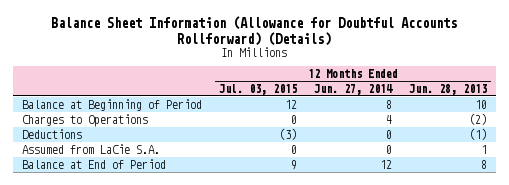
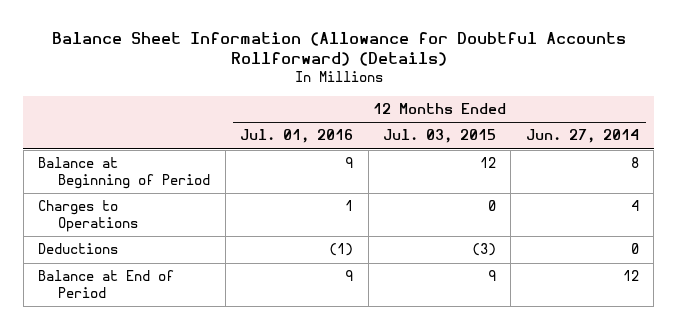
[409,83,488,95] Jun. 28, 2013 -> none
none -> [240,129,354,144] Jul. 01, 2016
[21,143,160,154] Assumed from LaCie S.A. -> none

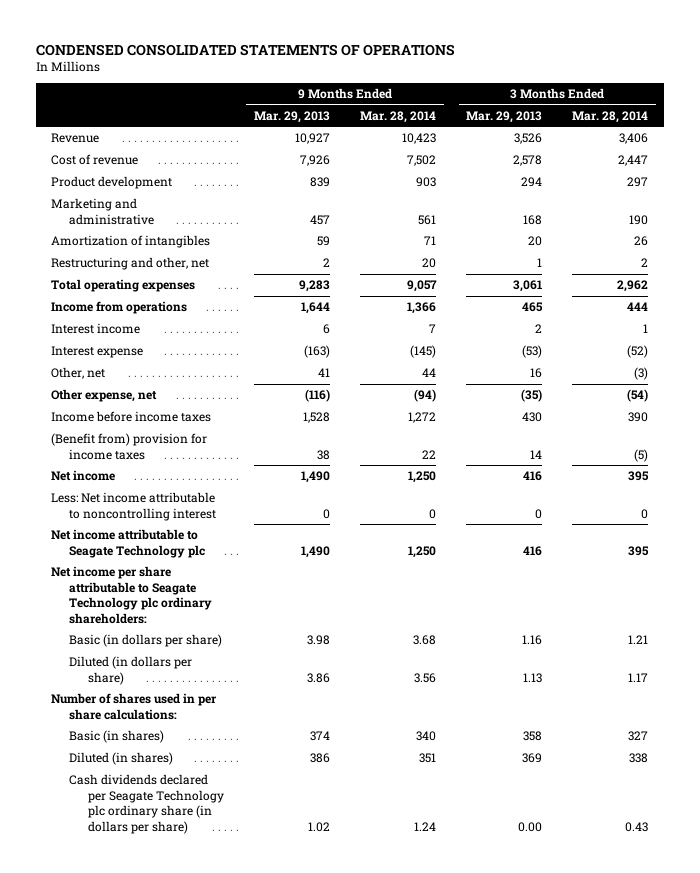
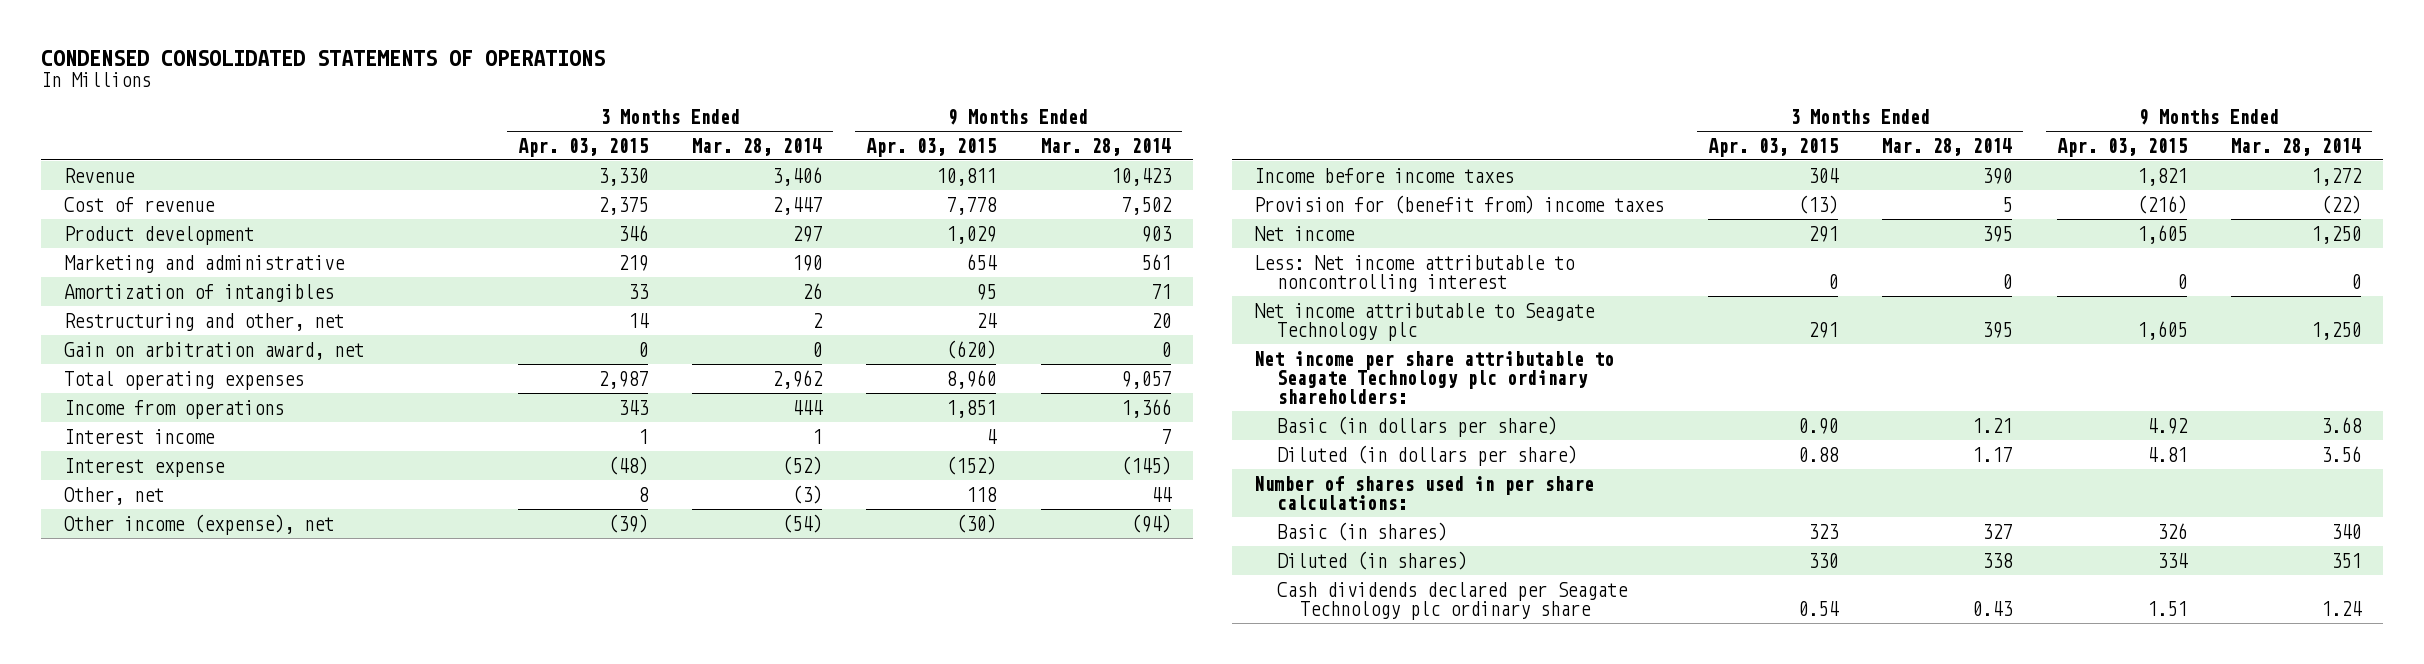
[253,110,330,123] Mar. 29, 2013 -> none
[466,110,543,123] Mar. 29, 2013 -> none
none -> [517,137,648,157] Apr. 03, 2015
none -> [866,137,997,157] Apr. 03, 2015
none -> [63,341,364,360] Gain on arbitration award, net
[51,389,158,403] Other expense, net -> [63,513,334,535] Other income (expense), net
[51,433,208,460] (Benefit from) provision for income taxes -> [1253,194,1664,214] Provision for (benefit from) income taxes
[422,449,437,459] 22 -> [2320,194,2361,214] (22)
[634,448,649,462] (5) -> [2002,196,2013,212] 5
[69,774,224,834] Cash dividends declared per Seagate Technology plc ordinary share (in dollars per share) -> [1277,581,1629,620] Cash dividends declared per Seagate Technology plc ordinary share

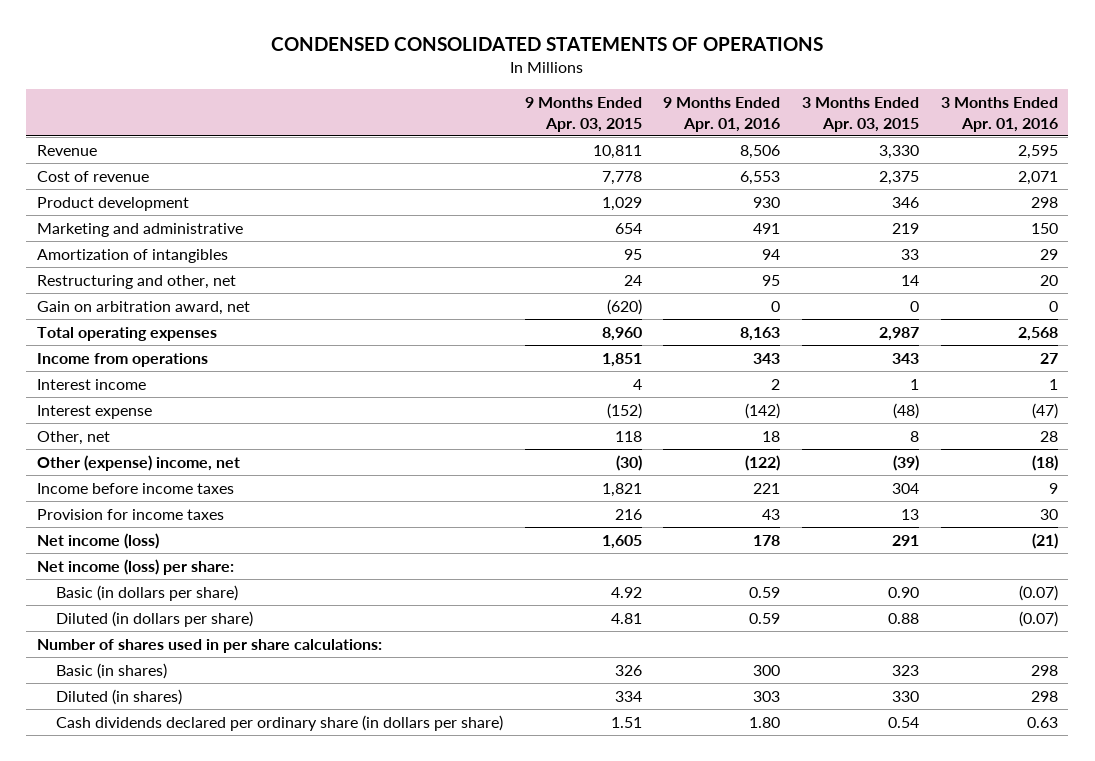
[692,137,823,156] Mar. 28, 2014 -> none
[1040,137,1171,156] Mar. 28, 2014 -> none
none -> [663,97,781,132] 9 Months Ended Apr. 01, 2016
none -> [940,97,1058,132] 3 Months Ended Apr. 01, 2016
[63,513,334,535] Other income (expense), net -> [37,454,241,471] Other (expense) income, net
[1253,225,1355,241] Net income -> none
[1253,254,1575,292] Less: Net income attributable to noncontrolling interest -> none
[1253,194,1664,214] Provision for (benefit from) income taxes -> [37,508,225,520] Provision for income taxes
[1798,194,1839,214] (13) -> [900,508,919,520] 13
[2136,194,2187,214] (216) -> [614,508,642,520] 216
[1253,302,1595,341] Net income attributable to Seagate Technology plc -> [37,532,160,549] Net income (loss)
[1253,350,1614,404] Net income per share attributable to Seagate Technology plc ordinary shareholders: -> [37,558,235,575] Net income (loss) per share:
[1277,581,1629,620] Cash dividends declared per Seagate Technology plc ordinary share -> [55,714,503,731] Cash dividends declared per ordinary share (in dollars per share)

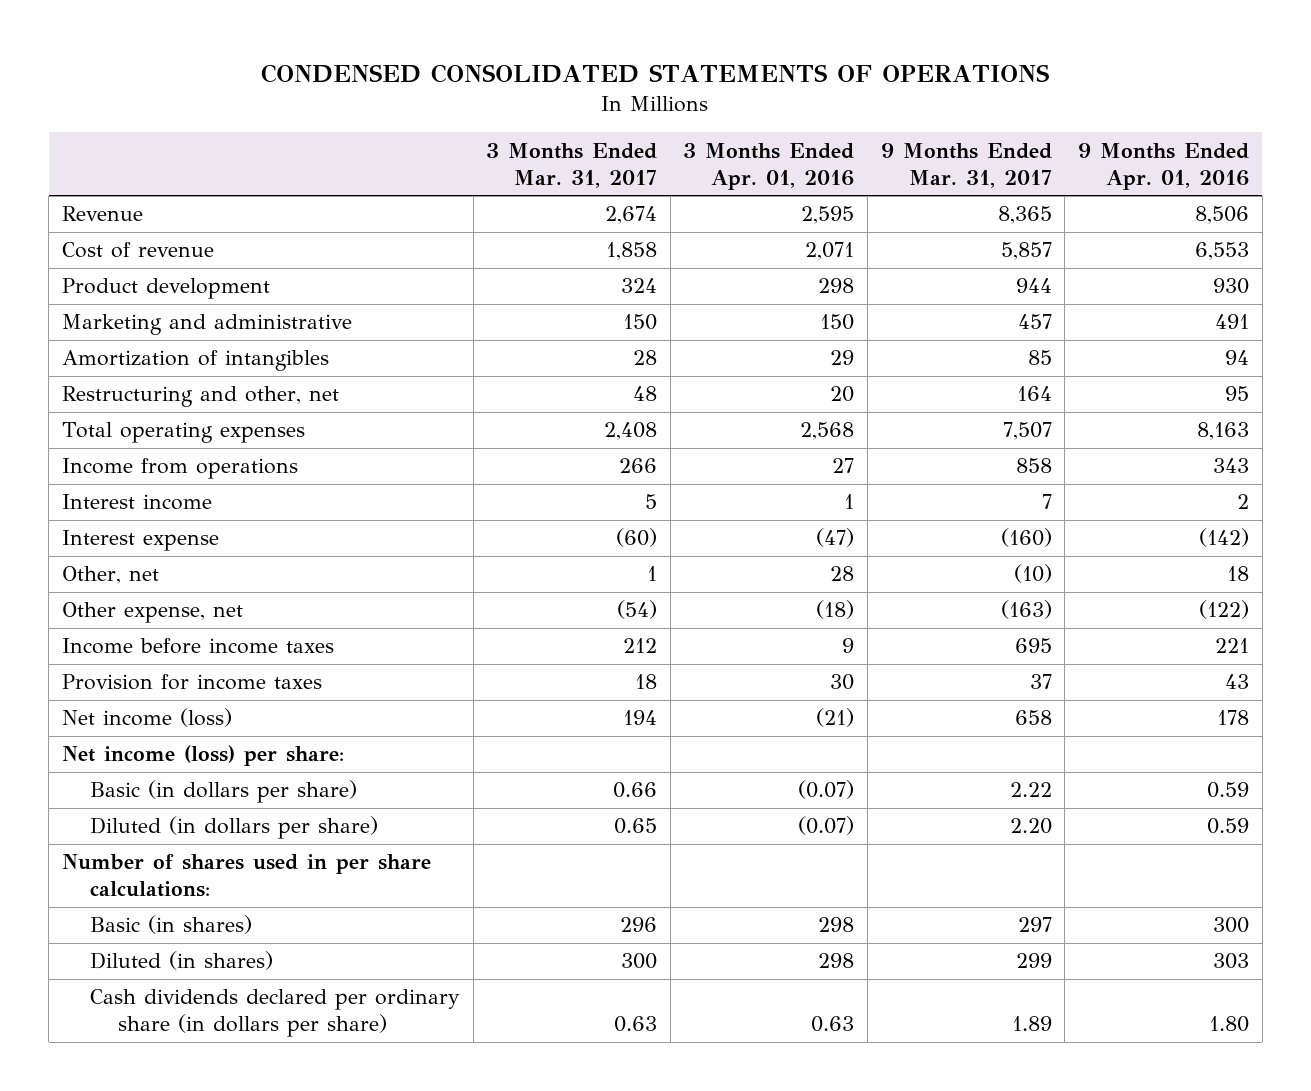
[524,97,642,132] 9 Months Ended Apr. 03, 2015 -> none
[801,97,919,132] 3 Months Ended Apr. 03, 2015 -> none
none -> [486,142,658,188] 3 Months Ended Mar. 31, 2017
none -> [880,142,1052,188] 9 Months Ended Mar. 31, 2017
[37,300,251,315] Gain on arbitration award, net -> none
[37,454,241,471] Other (expense) income, net -> [61,602,243,624] Other expense, net

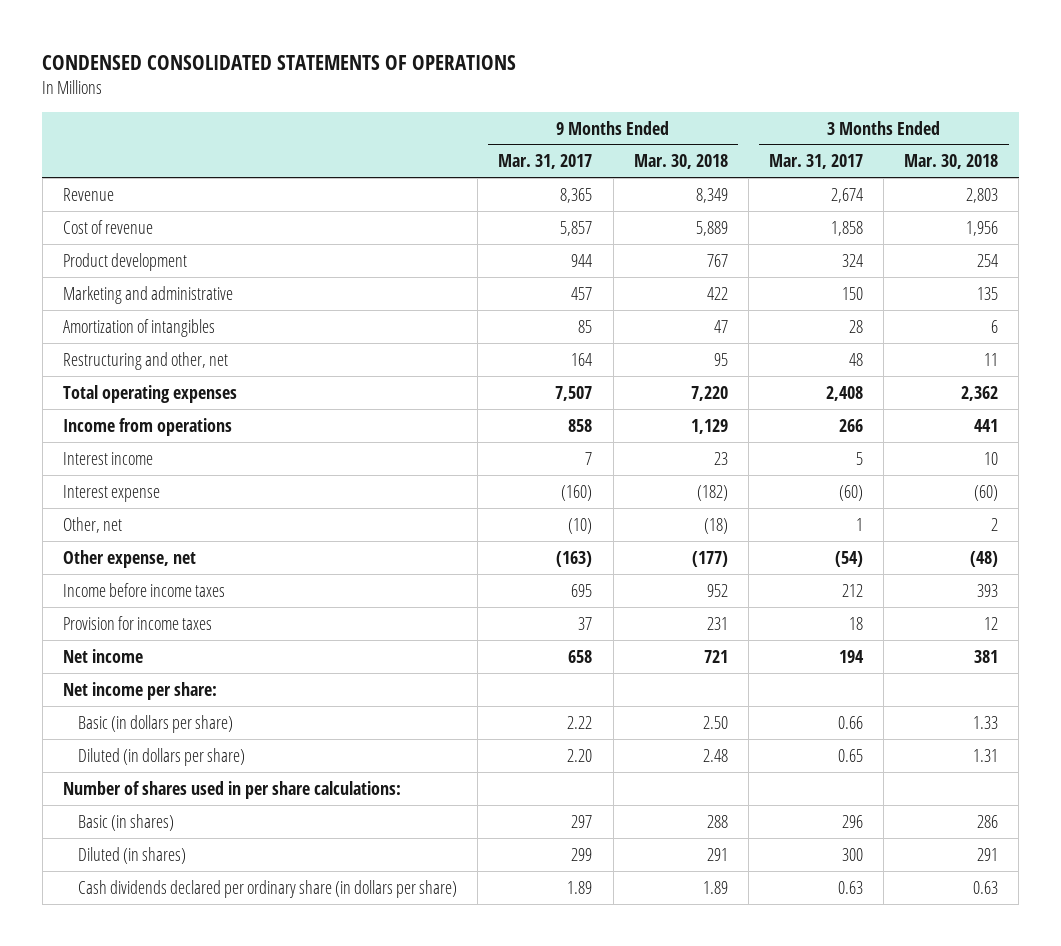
[683,142,855,190] 3 Months Ended Apr. 01, 2016 -> none
[1077,142,1249,190] 9 Months Ended Apr. 01, 2016 -> none
none -> [633,154,728,170] Mar. 30, 2018
none -> [904,154,999,170] Mar. 30, 2018
[61,708,232,728] Net income (loss) -> [63,648,144,663] Net income
[61,745,344,767] Net income (loss) per share: -> [63,681,218,700] Net income per share:

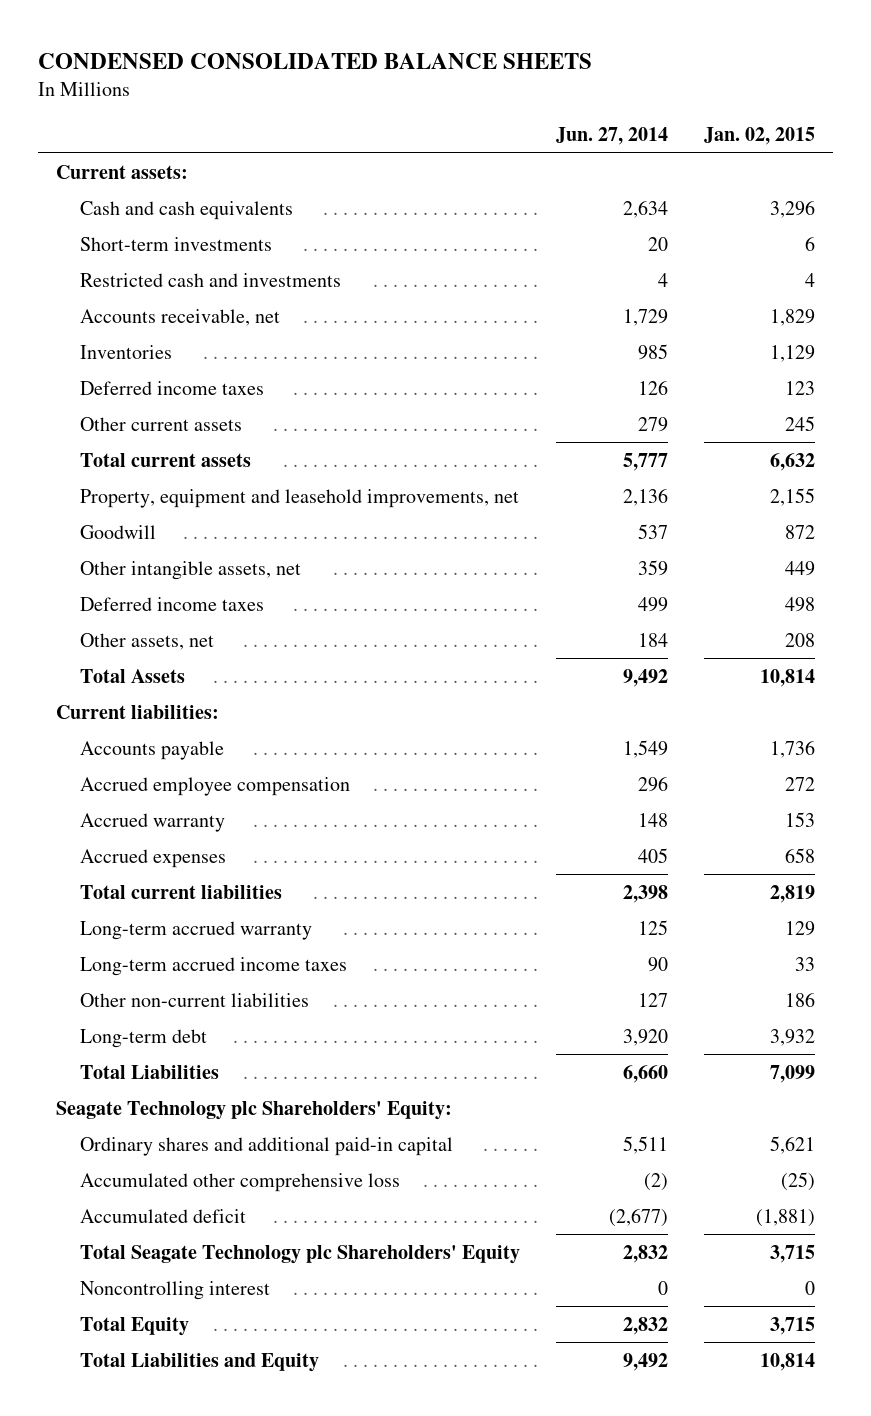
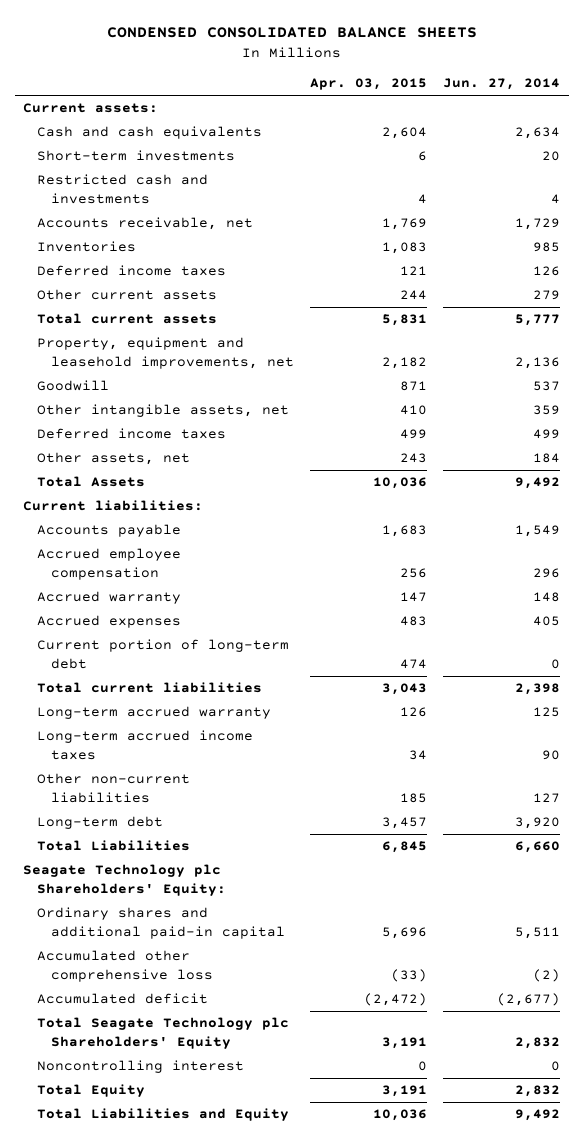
[703,127,815,146] Jan. 02, 2015 -> none
none -> [310,78,428,91] Apr. 03, 2015
none -> [37,639,290,669] Current portion of long-term debt

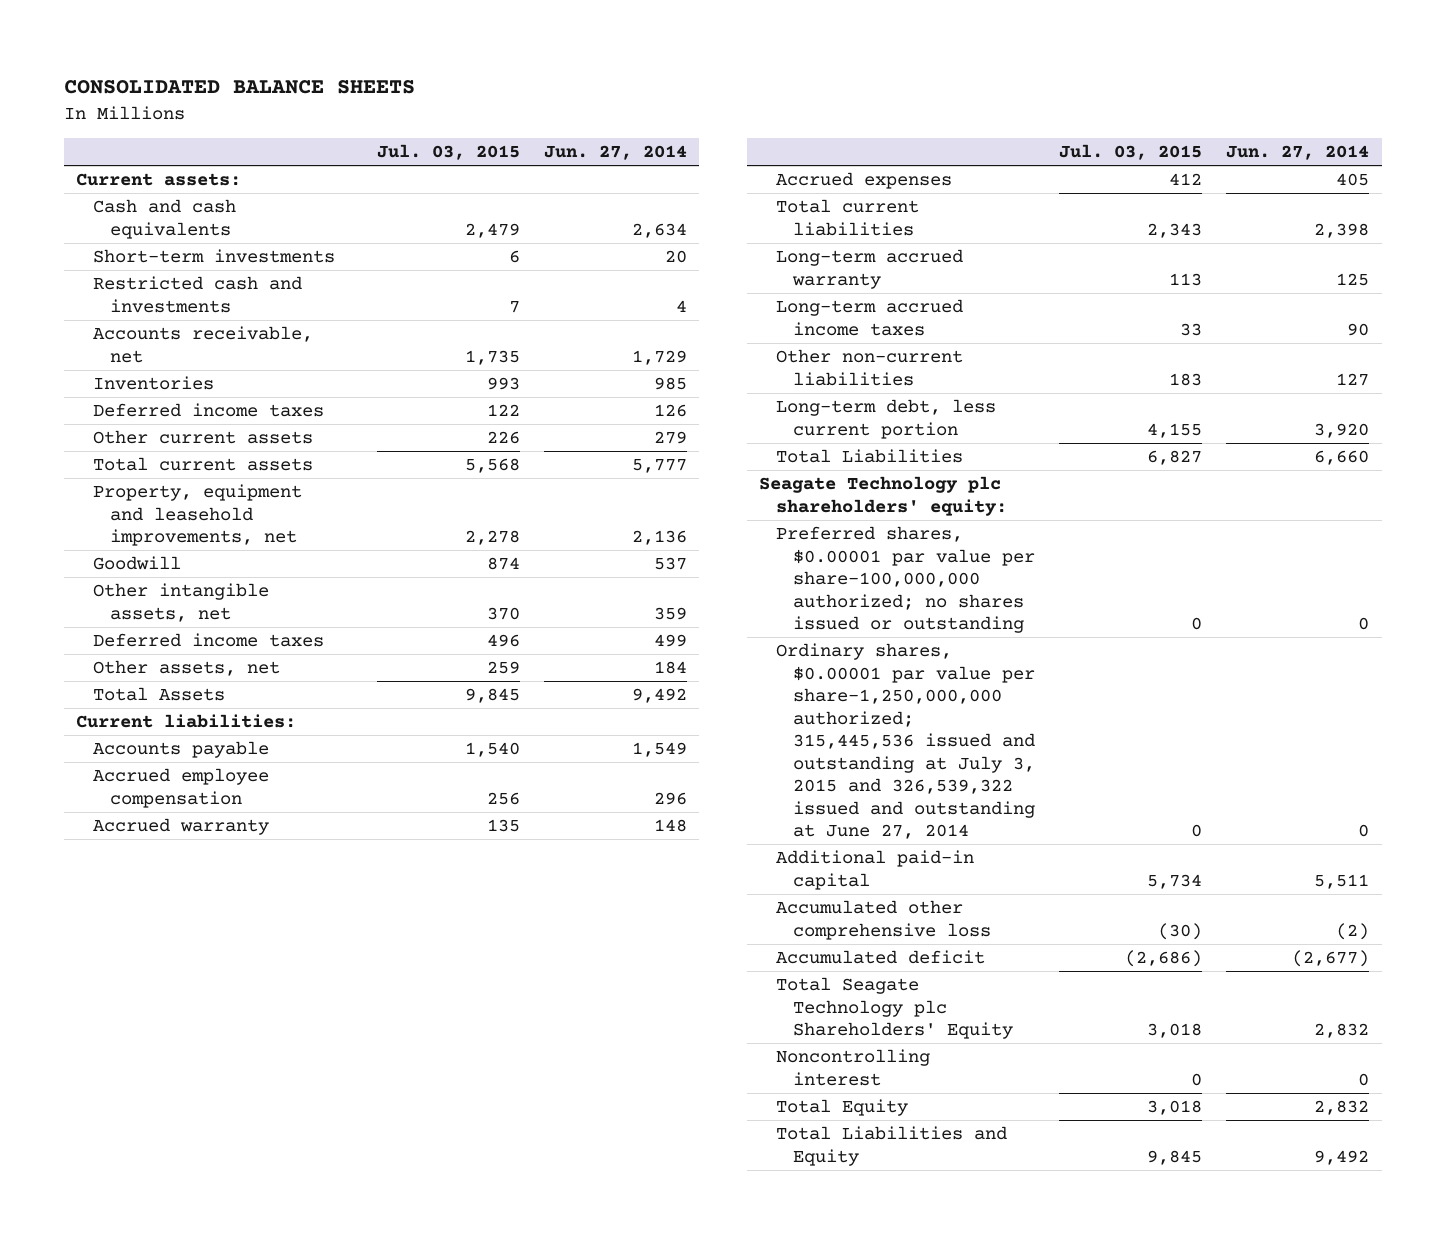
[106,27,477,39] CONDENSED CONSOLIDATED BALANCE SHEETS -> [63,80,415,95] CONSOLIDATED BALANCE SHEETS
[310,78,428,91] Apr. 03, 2015 -> none
none -> [376,144,520,161] Jul. 03, 2015
[37,639,290,669] Current portion of long-term debt -> none
[37,816,164,830] Long-term debt -> [775,399,996,439] Long-term debt, less current portion
[23,864,227,896] Seagate Technology plc Shareholders' Equity: -> [758,476,1007,516] Seagate Technology plc shareholders' equity:
none -> [775,526,1036,634] Preferred shares, $0.00001 par value per share-100,000,000 authorized; no shares issued or outstanding
none -> [775,643,1036,840] Ordinary shares, $0.00001 par value per share-1,250,000,000 authorized; 315,445,536 issued and outstanding at July 3, 2015 and 326,539,322 issued and outstanding at June 27, 2014
[37,907,285,939] Ordinary shares and additional paid-in capital -> [775,850,974,890] Additional paid-in capital

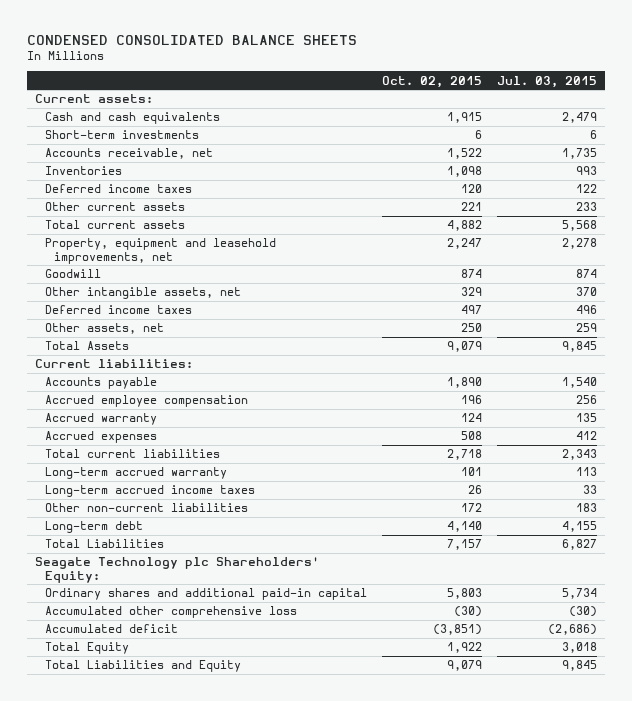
[63,80,415,95] CONSOLIDATED BALANCE SHEETS -> [27,34,358,45] CONDENSED CONSOLIDATED BALANCE SHEETS
[543,145,687,161] Jun. 27, 2014 -> none
none -> [381,75,482,88] Oct. 02, 2015
[93,276,303,313] Restricted cash and investments -> none
[486,431,520,445] 226 -> [576,202,598,212] 233
[775,399,996,439] Long-term debt, less current portion -> [44,521,143,534] Long-term debt
[775,526,1036,634] Preferred shares, $0.00001 par value per share-100,000,000 authorized; no shares issued or outstanding -> none
[775,643,1036,840] Ordinary shares, $0.00001 par value per share-1,250,000,000 authorized; 315,445,536 issued and outstanding at July 3, 2015 and 326,539,322 issued and outstanding at June 27, 2014 -> none
[758,476,1007,516] Seagate Technology plc shareholders' equity: -> [35,557,320,583] Seagate Technology plc Shareholders' Equity:
[775,850,974,890] Additional paid-in capital -> [44,588,367,601] Ordinary shares and additional paid-in capital
[775,977,1014,1040] Total Seagate Technology plc Shareholders' Equity -> none
[775,1049,930,1086] Noncontrolling interest -> none

